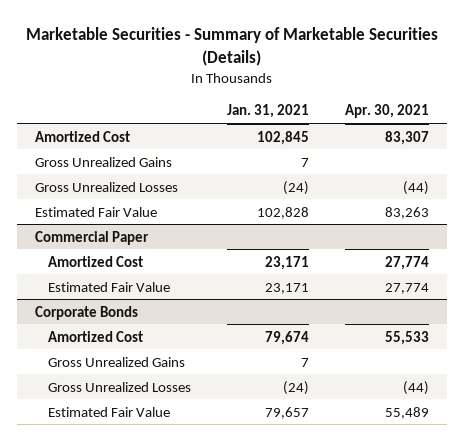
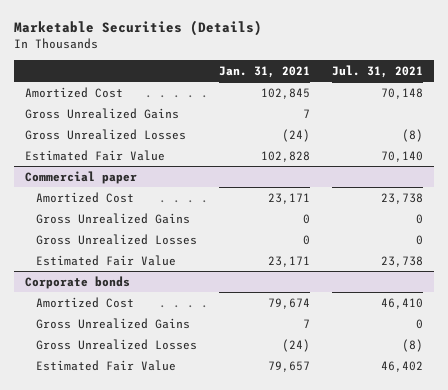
[25,26,438,66] Marketable Securities - Summary of Marketable Securities (Details) -> [13,20,262,37] Marketable Securities (Details)
[344,104,429,119] Apr. 30, 2021 -> none
none -> [332,64,424,78] Jul. 31, 2021
[34,230,149,245] Commercial Paper -> [24,170,137,184] Commercial paper
none -> [36,212,191,224] Gross Unrealized Gains
none -> [36,233,198,245] Gross Unrealized Losses
[34,305,138,320] Corporate Bonds -> [24,275,130,289] Corporate bonds

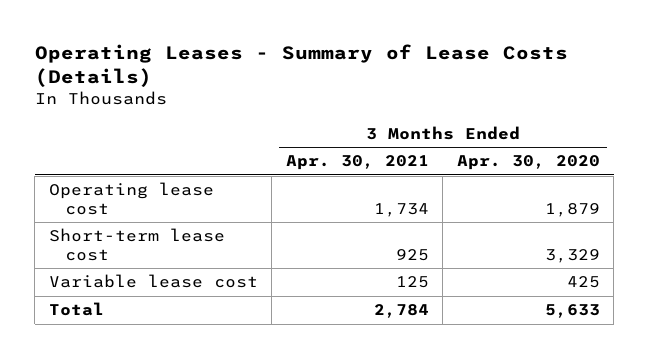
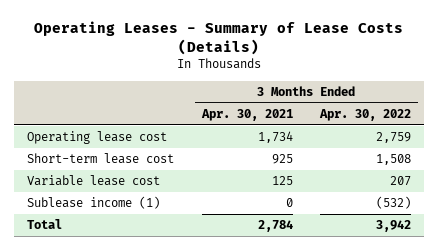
[456,155,600,171] Apr. 30, 2020 -> none
none -> [318,108,411,121] Apr. 30, 2022
none -> [27,196,161,210] Sublease income (1)

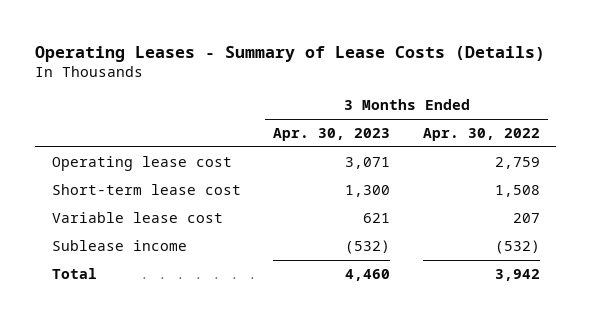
[200,108,293,121] Apr. 30, 2021 -> none
none -> [273,128,391,142] Apr. 30, 2023
[27,196,161,210] Sublease income (1) -> [51,240,187,252] Sublease income

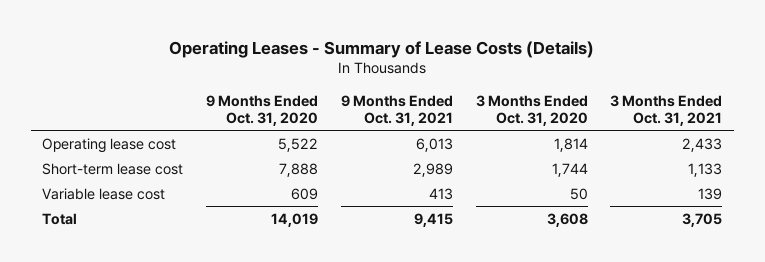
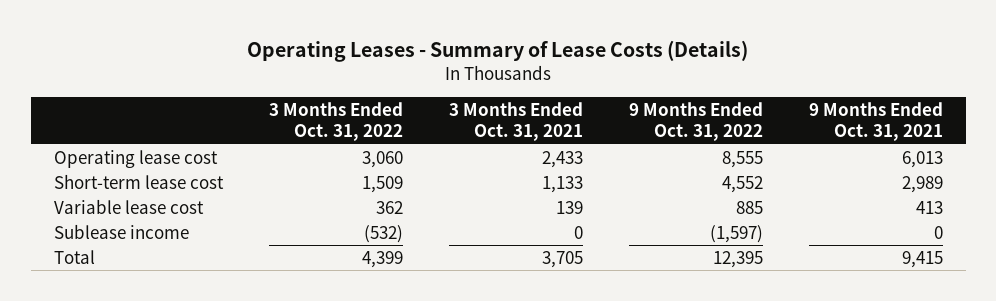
[206,94,319,126] 9 Months Ended Oct. 31, 2020 -> none
[475,94,588,126] 3 Months Ended Oct. 31, 2020 -> none
none -> [268,102,403,142] 3 Months Ended Oct. 31, 2022
none -> [628,102,763,142] 9 Months Ended Oct. 31, 2022
none -> [53,223,189,239] Sublease income

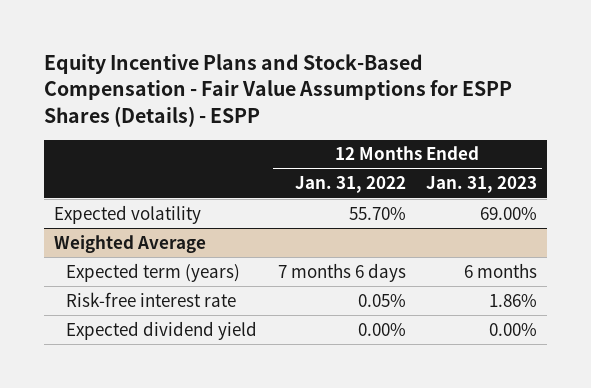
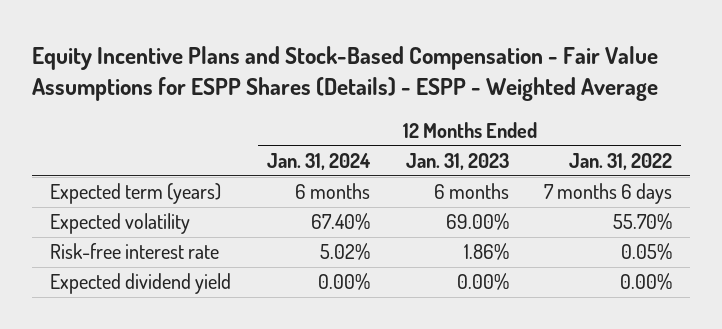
[44,54,513,127] Equity Incentive Plans and Stock-Based Compensation - Fair Value Assumptions for ESPP Shares (Details) - ESPP -> [32,45,659,102] Equity Incentive Plans and Stock-Based Compensation - Fair Value Assumptions for ESPP Shares (Details) - ESPP - Weighted Average
none -> [266,153,371,171] Jan. 31, 2024
[54,234,207,253] Weighted Average -> none
[54,204,202,224] Expected volatility -> [50,213,191,235] Expected volatility

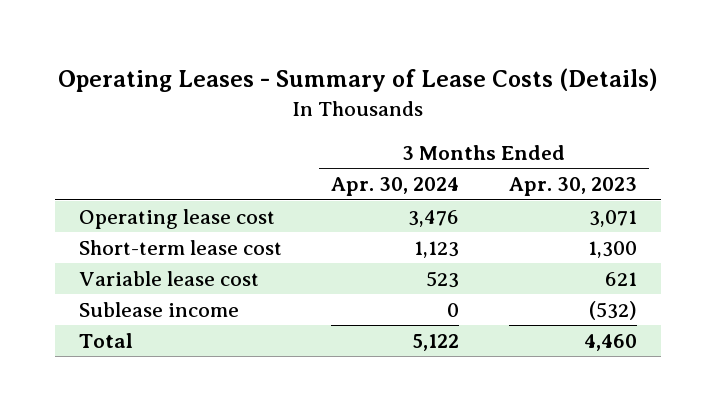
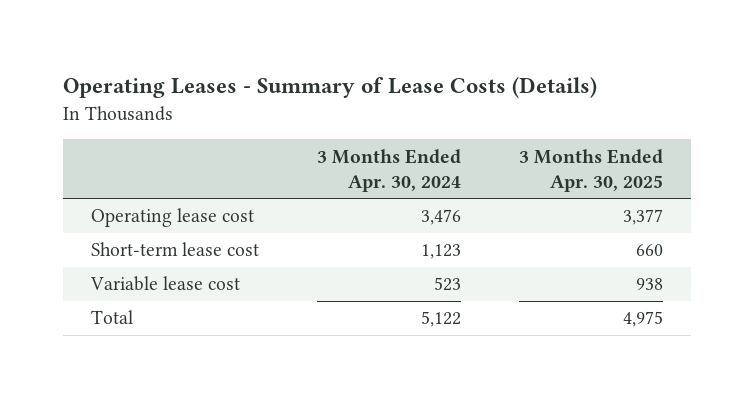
[508,177,637,197] Apr. 30, 2023 -> none
none -> [518,148,663,192] 3 Months Ended Apr. 30, 2025
[79,301,240,317] Sublease income -> none

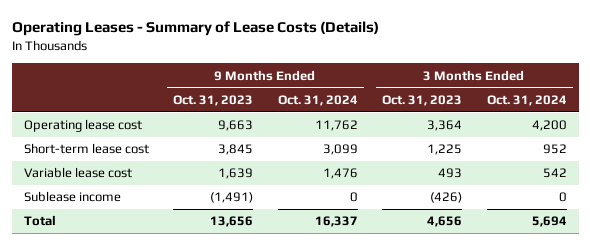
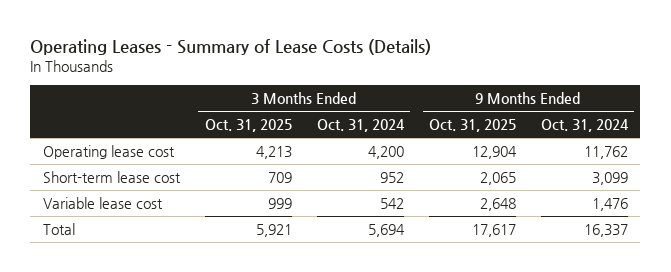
[173,94,254,106] Oct. 31, 2023 -> none
[382,94,463,106] Oct. 31, 2023 -> none
none -> [204,119,292,133] Oct. 31, 2025
none -> [428,119,516,133] Oct. 31, 2025
[23,191,121,203] Sublease income -> none

